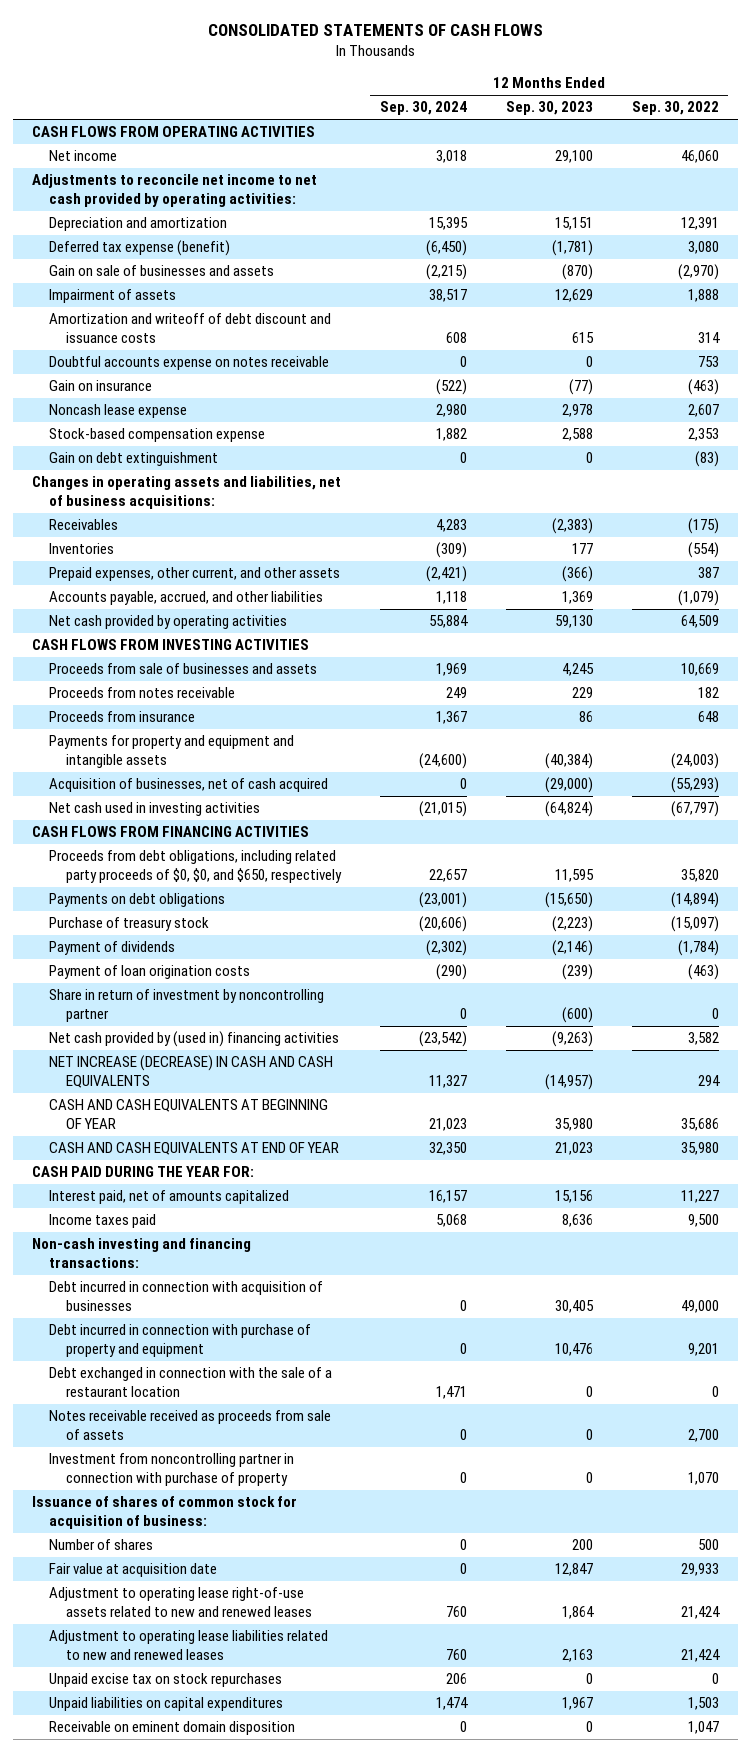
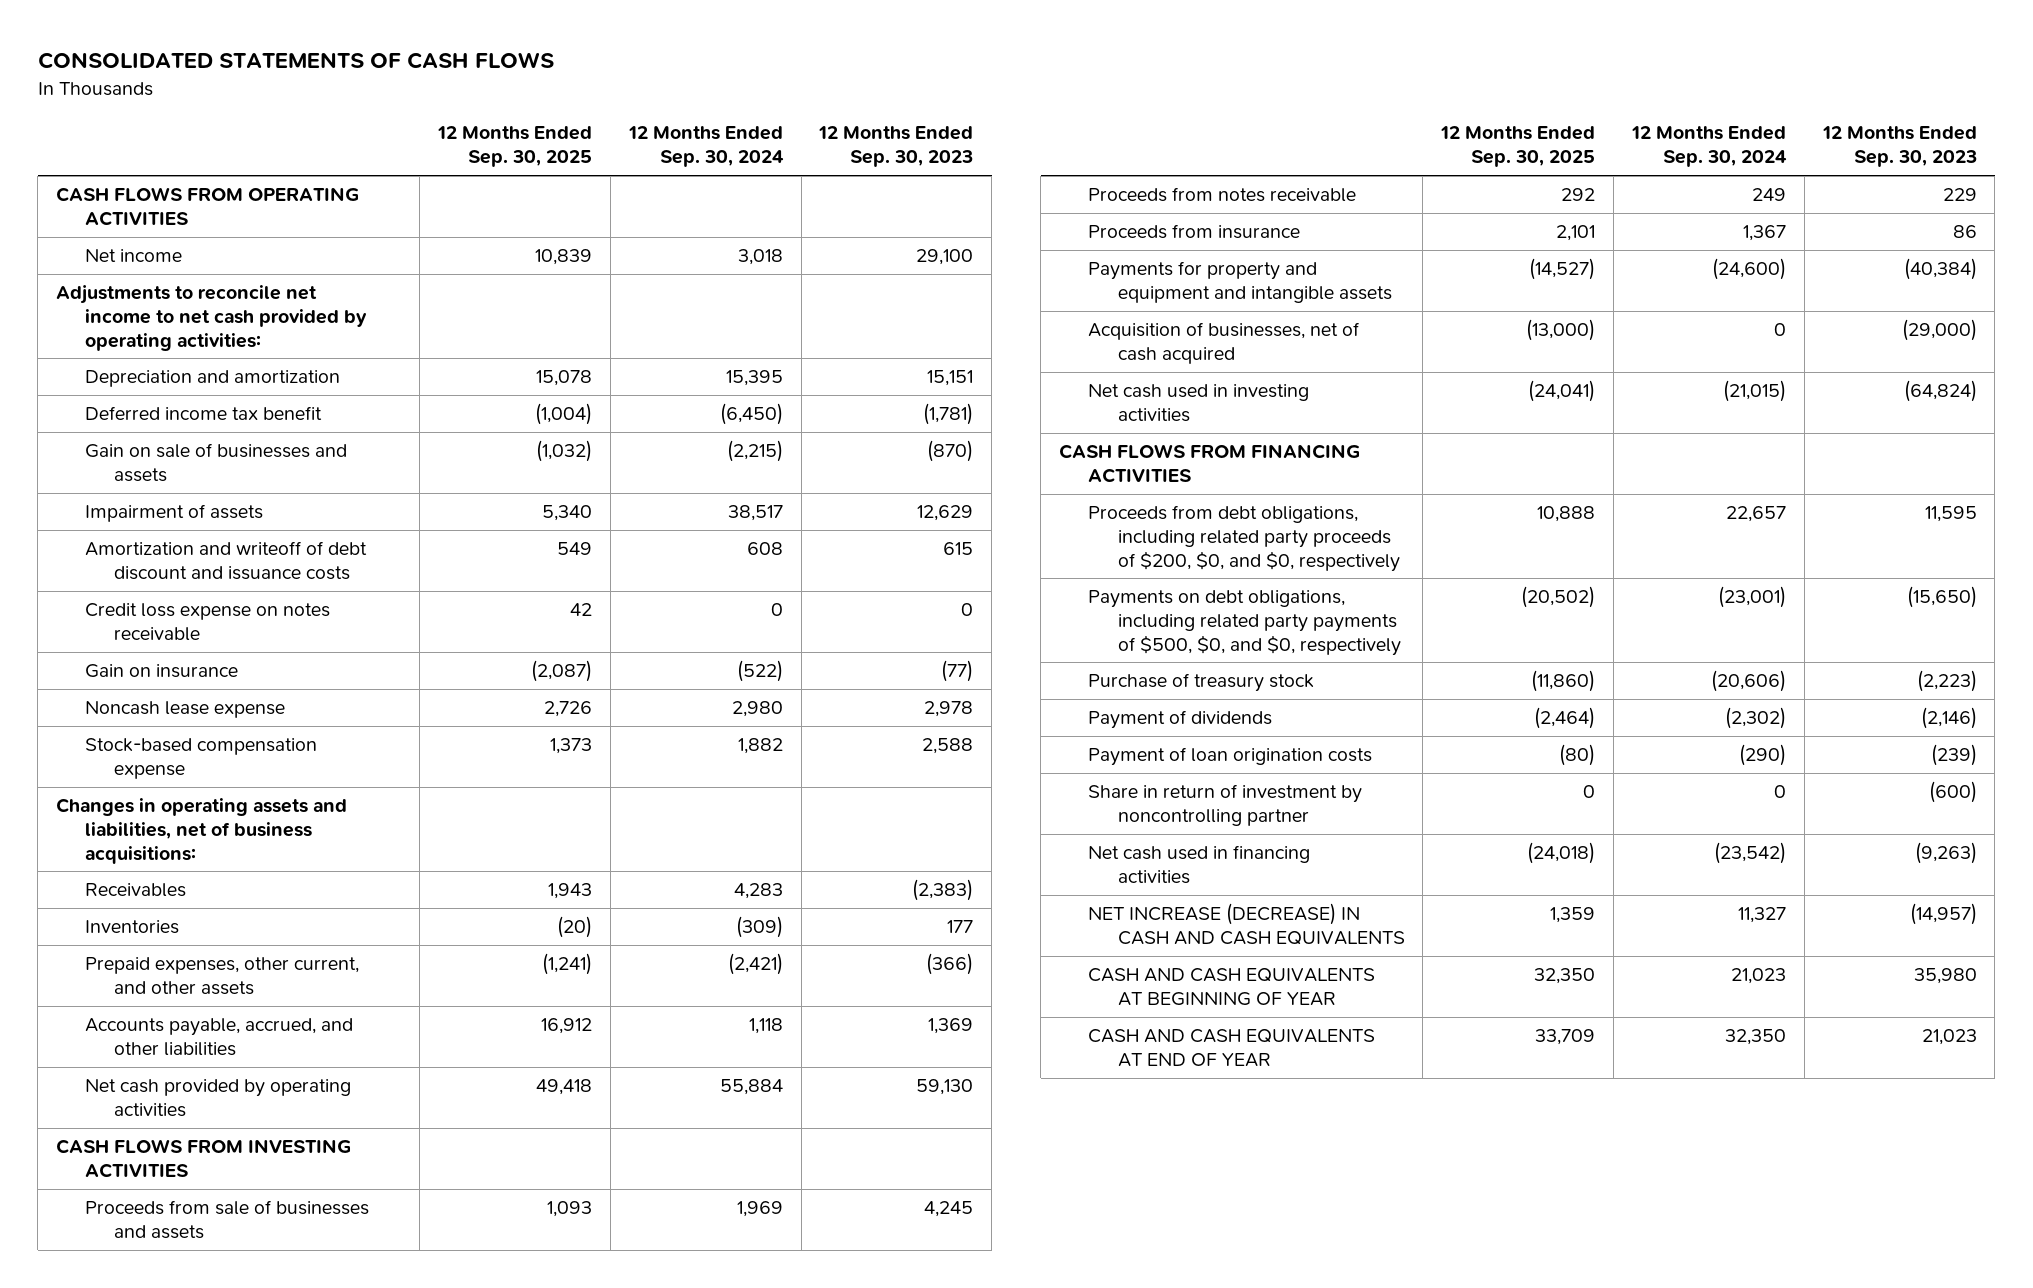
[631,101,719,116] Sep. 30, 2022 -> none
none -> [437,126,593,168] 12 Months Ended Sep. 30, 2025
[49,240,231,257] Deferred tax expense (benefit) -> [85,405,323,420] Deferred income tax benefit
[49,356,330,371] Doubtful accounts expense on notes receivable -> [85,602,331,641] Credit loss expense on notes receivable
[49,452,219,467] Gain on debt extinguishment -> none
[49,850,343,884] Proceeds from debt obligations, including related party proceeds of $0, $0, and $650, respectively -> [1088,504,1400,572] Proceeds from debt obligations, including related party proceeds of $200, $0, and $0, respectively
[49,893,226,908] Payments on debt obligations -> [1088,589,1401,656] Payments on debt obligations, including related party payments of $500, $0, and $0, respectively
[49,1031,340,1048] Net cash provided by (used in) financing activities -> [1088,844,1311,884] Net cash used in financing activities
[32,1166,255,1178] CASH PAID DURING THE YEAR FOR: -> none
[49,1190,290,1205] Interest paid, net of amounts capitalized -> none
[49,1214,157,1229] Income taxes paid -> none
[32,1238,252,1269] Non-cash investing and financing transactions: -> none
[49,1281,324,1312] Debt incurred in connection with acquisition of businesses -> none
[49,1324,312,1358] Debt incurred in connection with purchase of property and equipment -> none
[49,1367,333,1398] Debt exchanged in connection with the sale of a restaurant location -> none
[49,1410,332,1441] Notes receivable received as proceeds from sale of assets -> none
[49,1453,295,1487] Investment from noncontrolling partner in connection with purchase of property -> none
[32,1496,298,1530] Issuance of shares of common stock for acquisition of business: -> none
[49,1539,154,1551] Number of shares -> none
[49,1563,218,1578] Fair value at acquisition date -> none
[49,1587,313,1618] Adjustment to operating lease right-of-use assets related to new and renewed leases -> none
[49,1630,329,1661] Adjustment to operating lease liabilities related to new and renewed leases -> none
[49,1673,283,1688] Unpaid excise tax on stock repurchases -> none
[49,1697,284,1712] Unpaid liabilities on capital expenditures -> none
[49,1721,296,1736] Receivable on eminent domain disposition -> none

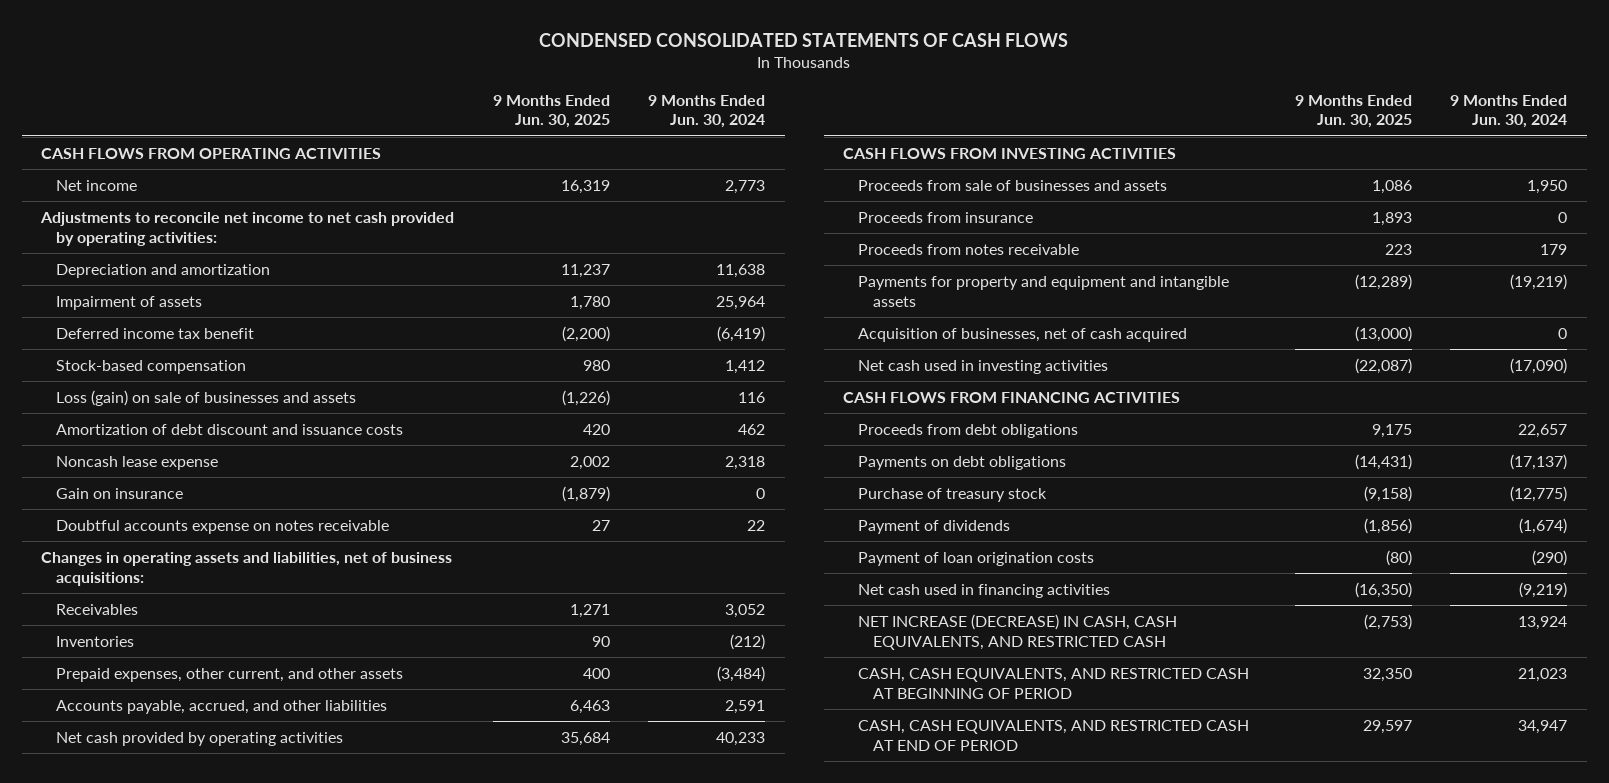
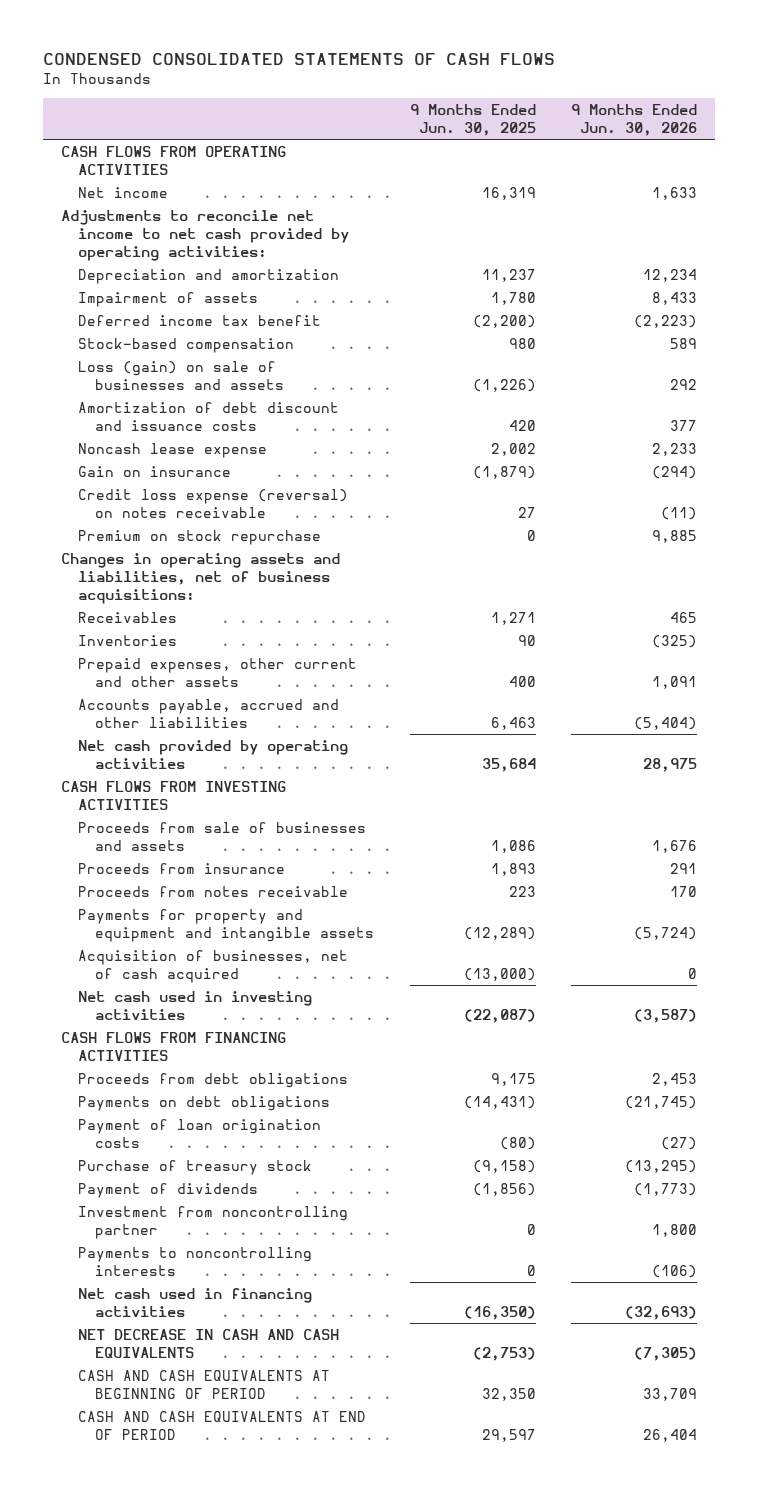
[648,94,766,129] 9 Months Ended Jun. 30, 2024 -> none
none -> [571,103,698,136] 9 Months Ended Jun. 30, 2026
[55,519,389,534] Doubtful accounts expense on notes receivable -> [78,488,349,519] Credit loss expense (reversal) on notes receivable
none -> [78,529,322,545] Premium on stock repurchase
[55,667,403,682] Prepaid expenses, other current, and other assets -> [78,657,358,688] Prepaid expenses, other current and other assets
[55,699,387,714] Accounts payable, accrued, and other liabilities -> [78,698,340,729] Accounts payable, accrued and other liabilities
[857,551,1094,566] Payment of loan origination costs -> [78,1118,322,1149] Payment of loan origination costs
none -> [78,1205,349,1240] Investment from noncontrolling partner
none -> [78,1246,313,1277] Payments to noncontrolling interests
[857,613,1177,650] NET INCREASE (DECREASE) IN CASH, CASH EQUIVALENTS, AND RESTRICTED CASH -> [78,1328,340,1359] NET DECREASE IN CASH AND CASH EQUIVALENTS
[857,667,1249,699] CASH, CASH EQUIVALENTS, AND RESTRICTED CASH AT BEGINNING OF PERIOD -> [78,1369,331,1400] CASH AND CASH EQUIVALENTS AT BEGINNING OF PERIOD
[857,719,1249,751] CASH, CASH EQUIVALENTS, AND RESTRICTED CASH AT END OF PERIOD -> [78,1410,367,1441] CASH AND CASH EQUIVALENTS AT END OF PERIOD

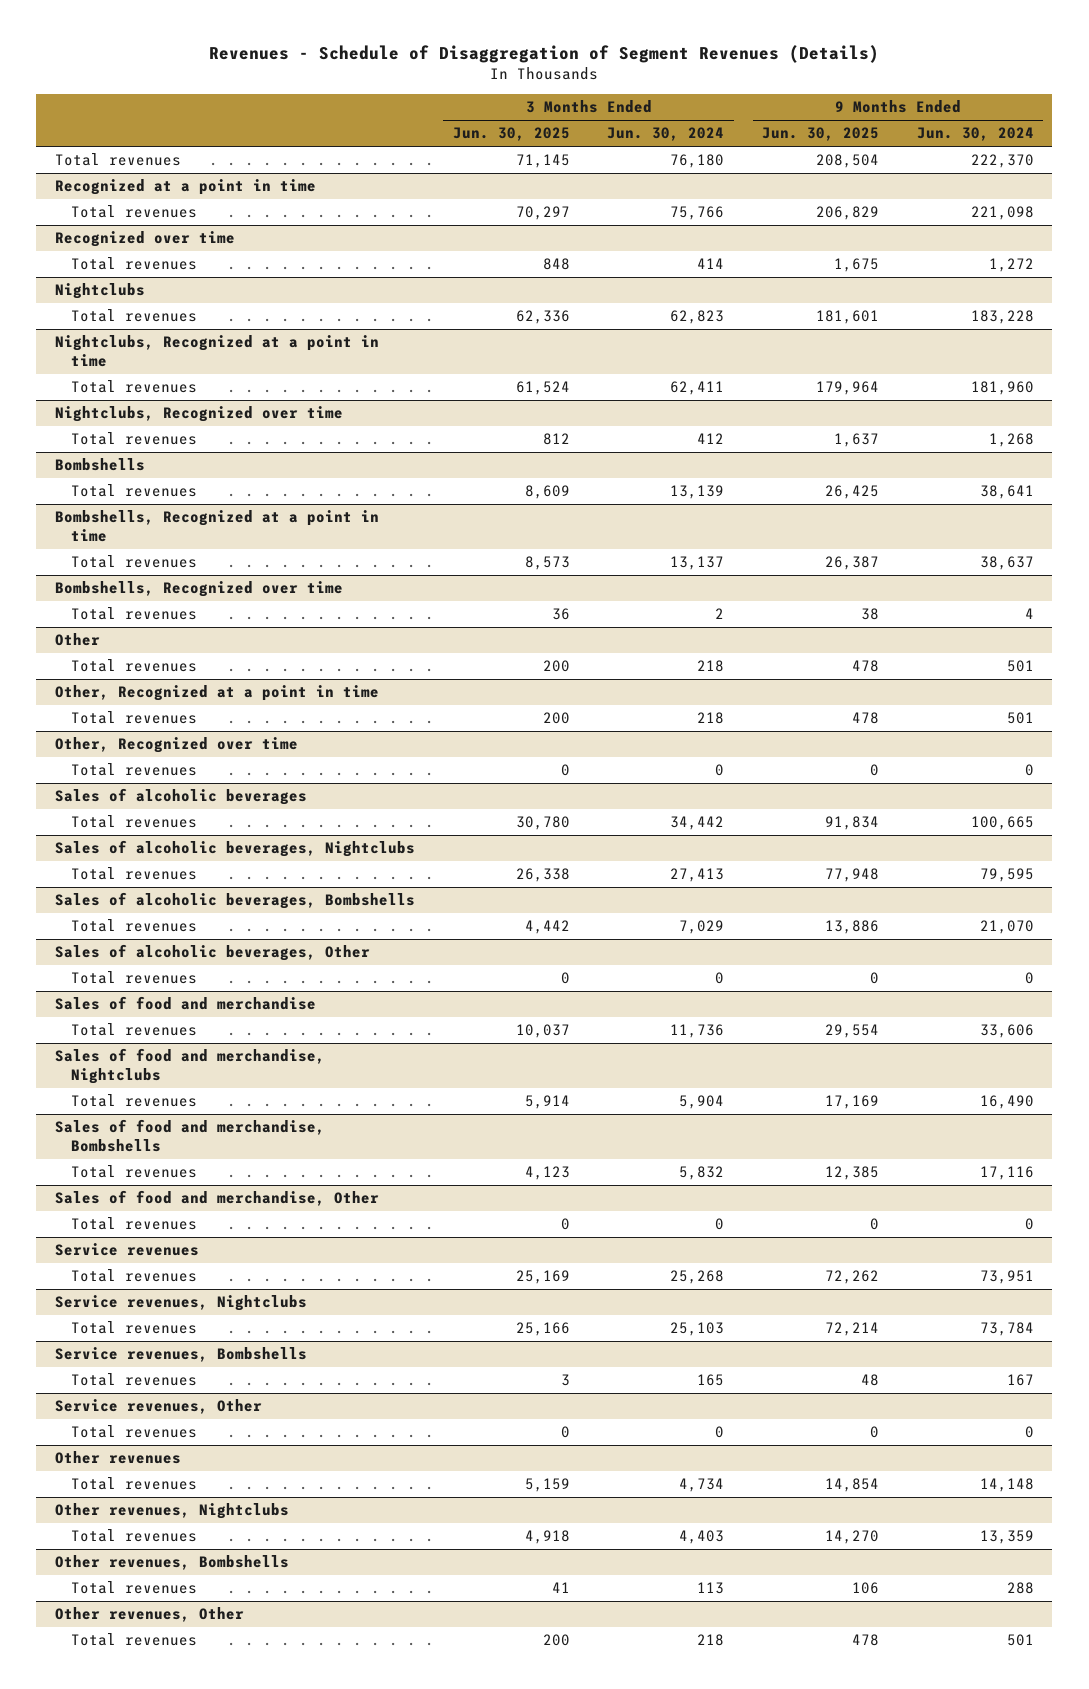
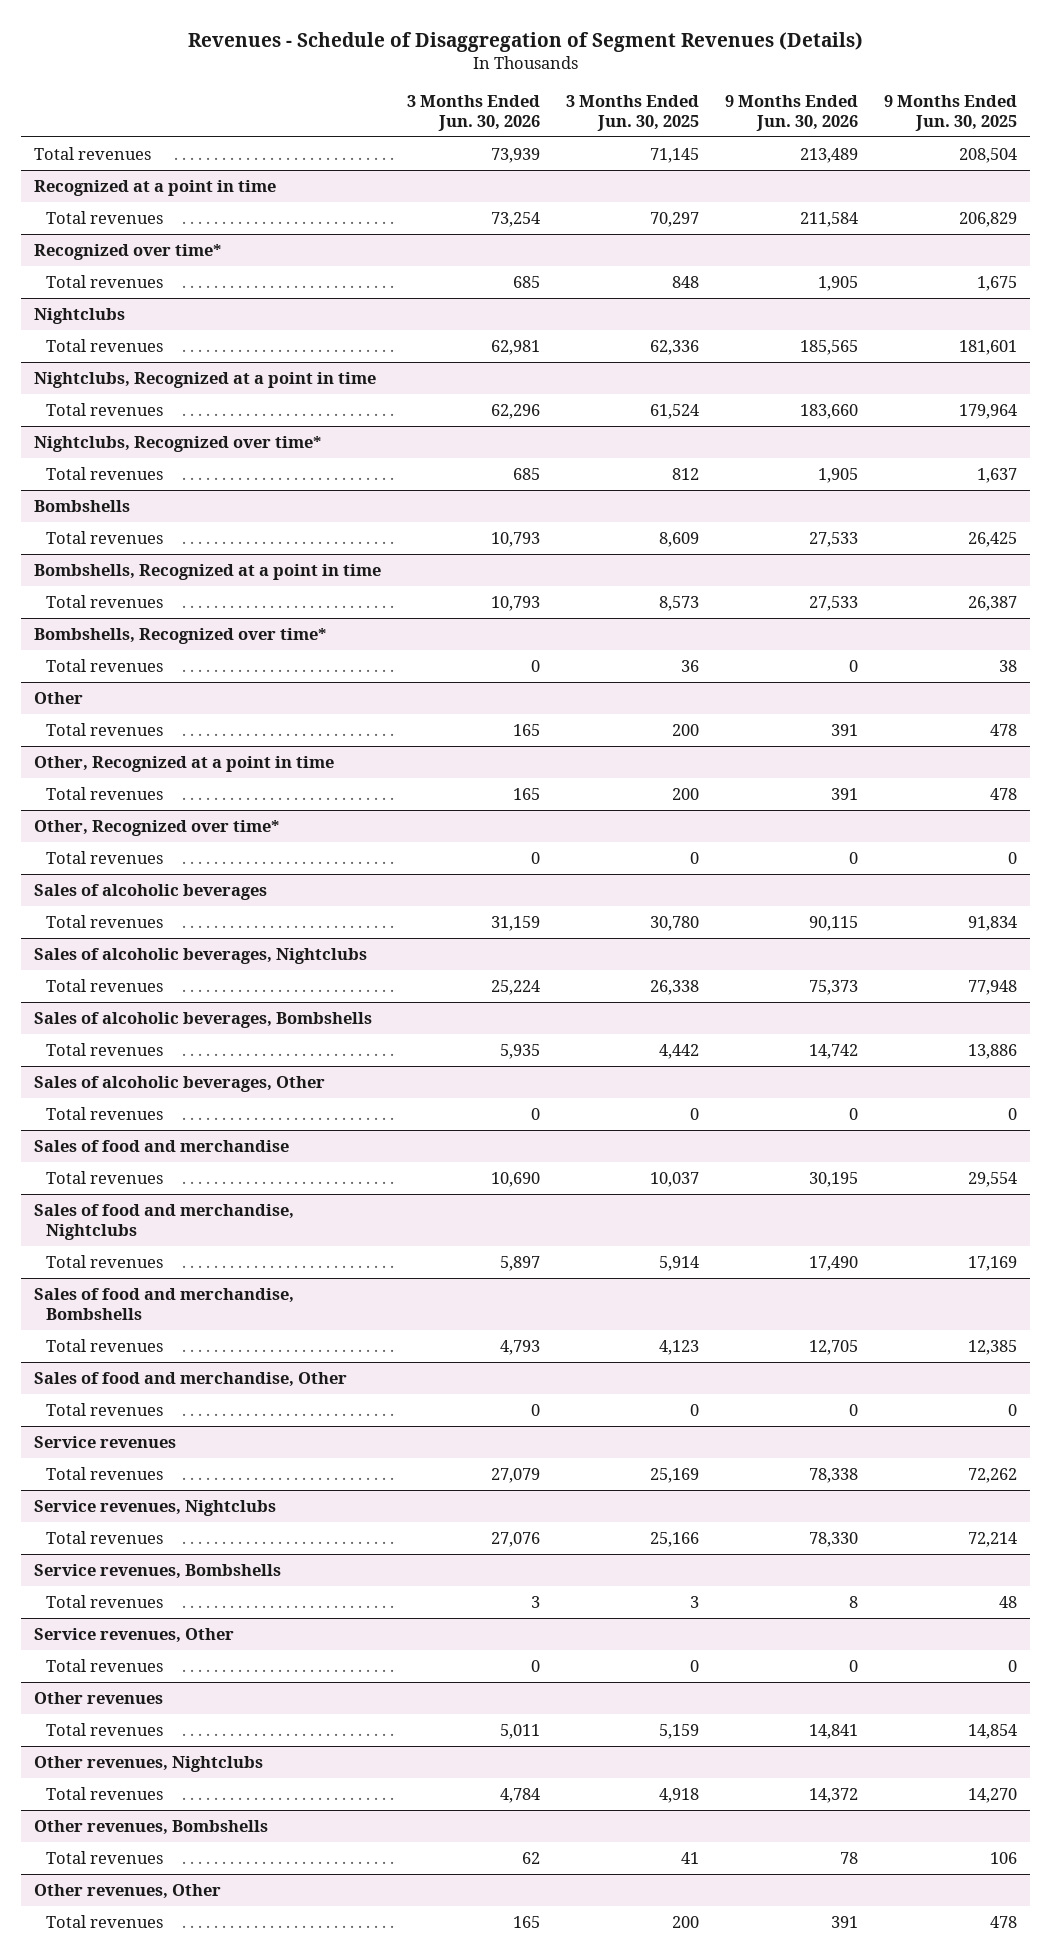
[607,127,725,142] Jun. 30, 2024 -> none
[916,127,1034,142] Jun. 30, 2024 -> none
none -> [407,94,541,131] 3 Months Ended Jun. 30, 2026
none -> [725,94,859,131] 9 Months Ended Jun. 30, 2026
[55,231,236,248] Recognized over time -> [34,243,222,260] Recognized over time*
[55,406,344,423] Nightclubs, Recognized over time -> [34,435,322,452] Nightclubs, Recognized over time*
[55,581,344,598] Bombshells, Recognized over time -> [34,627,327,644] Bombshells, Recognized over time*
[55,737,299,754] Other, Recognized over time -> [34,819,280,836] Other, Recognized over time*

